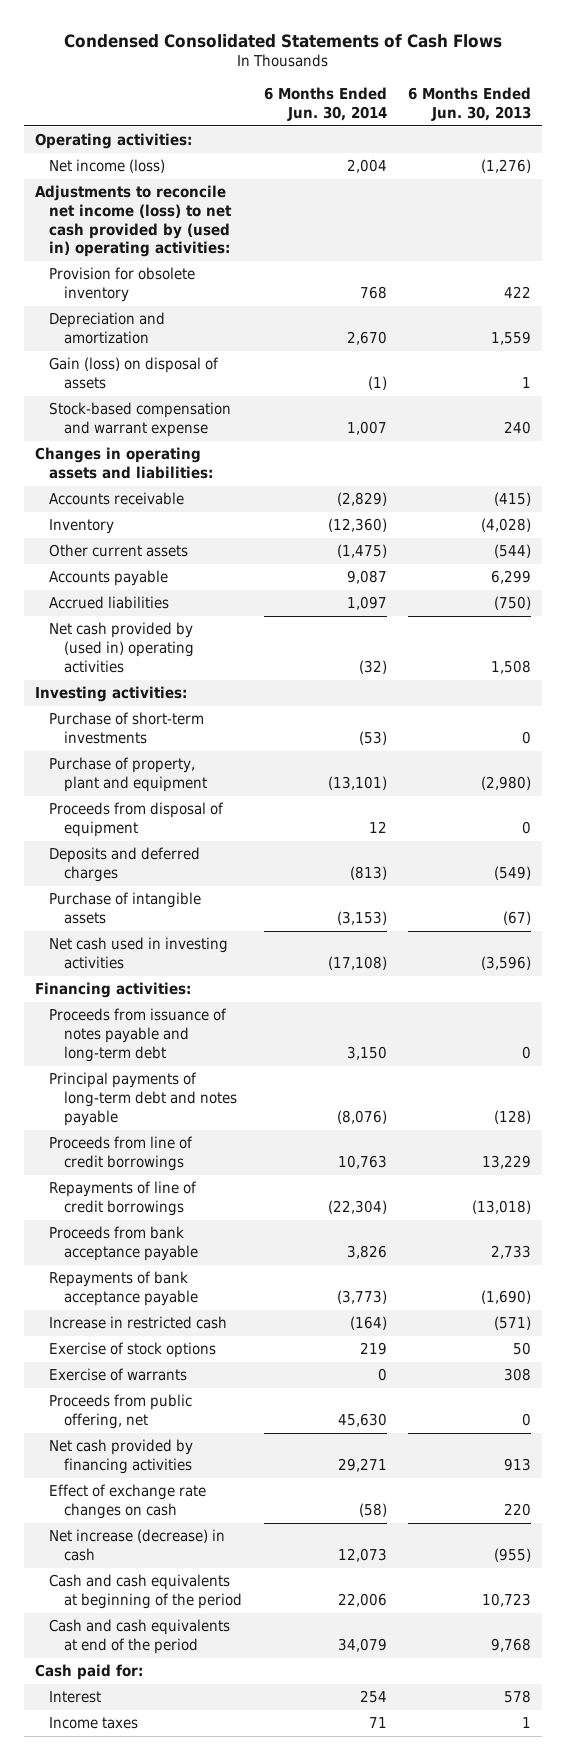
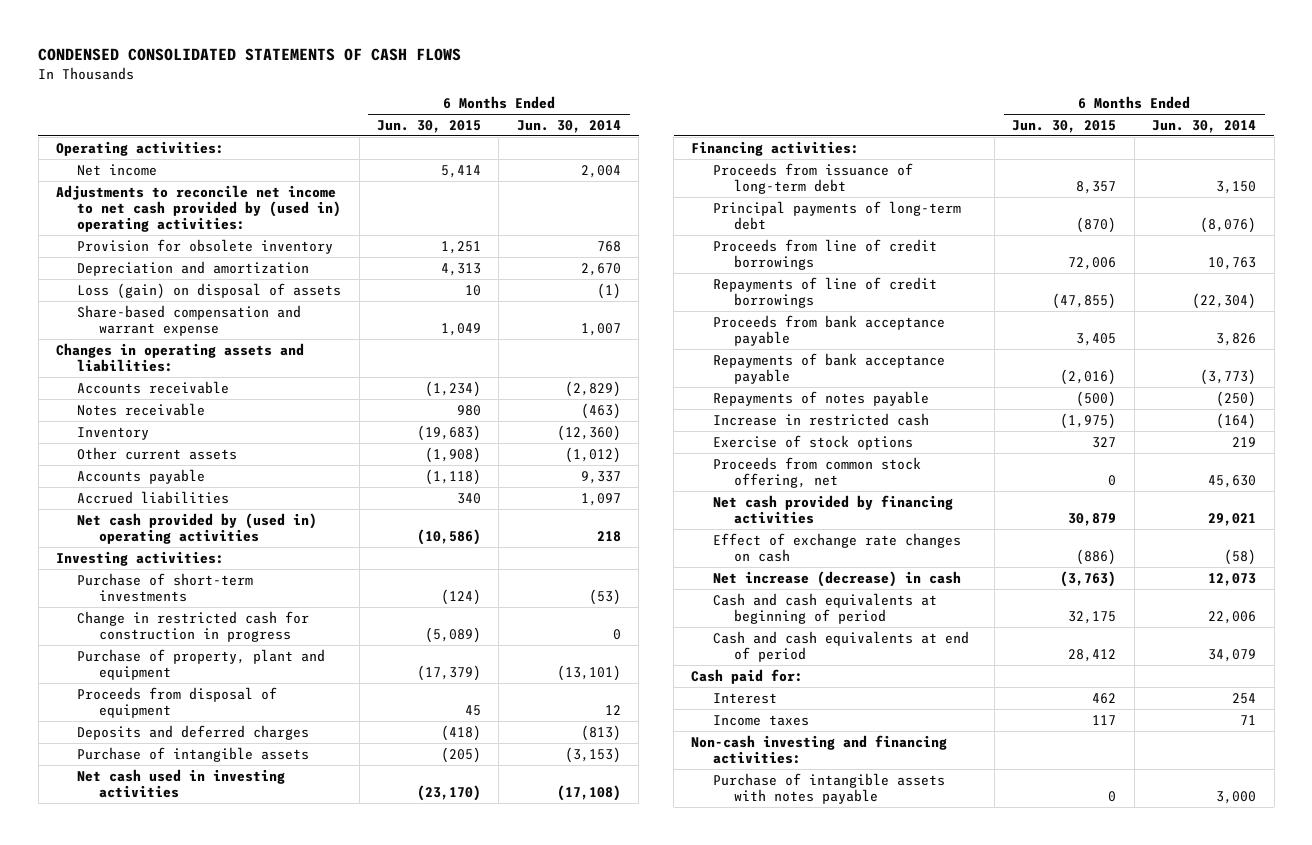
[64,33,503,48] Condensed Consolidated Statements of Cash Flows -> [38,47,462,61] CONDENSED CONSOLIDATED STATEMENTS OF CASH FLOWS
[408,87,532,121] 6 Months Ended Jun. 30, 2013 -> none
none -> [377,119,482,133] Jun. 30, 2015
[49,159,166,174] Net income (loss) -> [77,163,158,176] Net income
[34,185,233,258] Adjustments to reconcile net income (loss) to net cash provided by (used in) operating activities: -> [56,184,342,233] Adjustments to reconcile net income to net cash provided by (used in) operating activities:
[49,357,220,390] Gain (loss) on disposal of assets -> [77,282,342,299] Loss (gain) on disposal of assets
[49,402,232,438] Stock-based compensation and warrant expense -> [77,304,302,336] Share-based compensation and warrant expense
none -> [77,402,206,416] Notes receivable
[336,544,387,559] (1,475) -> [564,446,621,463] (1,012)
[346,570,387,585] 9,087 -> [580,470,621,484] 9,337
[358,659,387,674] (32) -> [596,530,621,542] 218
none -> [77,610,310,642] Change in restricted cash for construction in progress
[49,1008,228,1062] Proceeds from issuance of notes payable and long-term debt -> [712,162,913,194] Proceeds from issuance of long-term debt
[49,1072,238,1126] Principal payments of long-term debt and notes payable -> [712,200,961,230] Principal payments of long-term debt
none -> [712,390,929,406] Repayments of notes payable
[49,1368,188,1382] Exercise of warrants -> none
[49,1394,193,1430] Proceeds from public offering, net -> [712,456,921,488] Proceeds from common stock offering, net
[337,1458,387,1473] 29,271 -> [1208,512,1257,526] 29,021
[49,1574,243,1610] Cash and cash equivalents at beginning of the period -> [712,592,937,624] Cash and cash equivalents at beginning of period
[49,1619,231,1655] Cash and cash equivalents at end of the period -> [712,630,969,662] Cash and cash equivalents at end of period
none -> [691,734,948,764] Non-cash investing and financing activities:
none -> [712,772,945,804] Purchase of intangible assets with notes payable

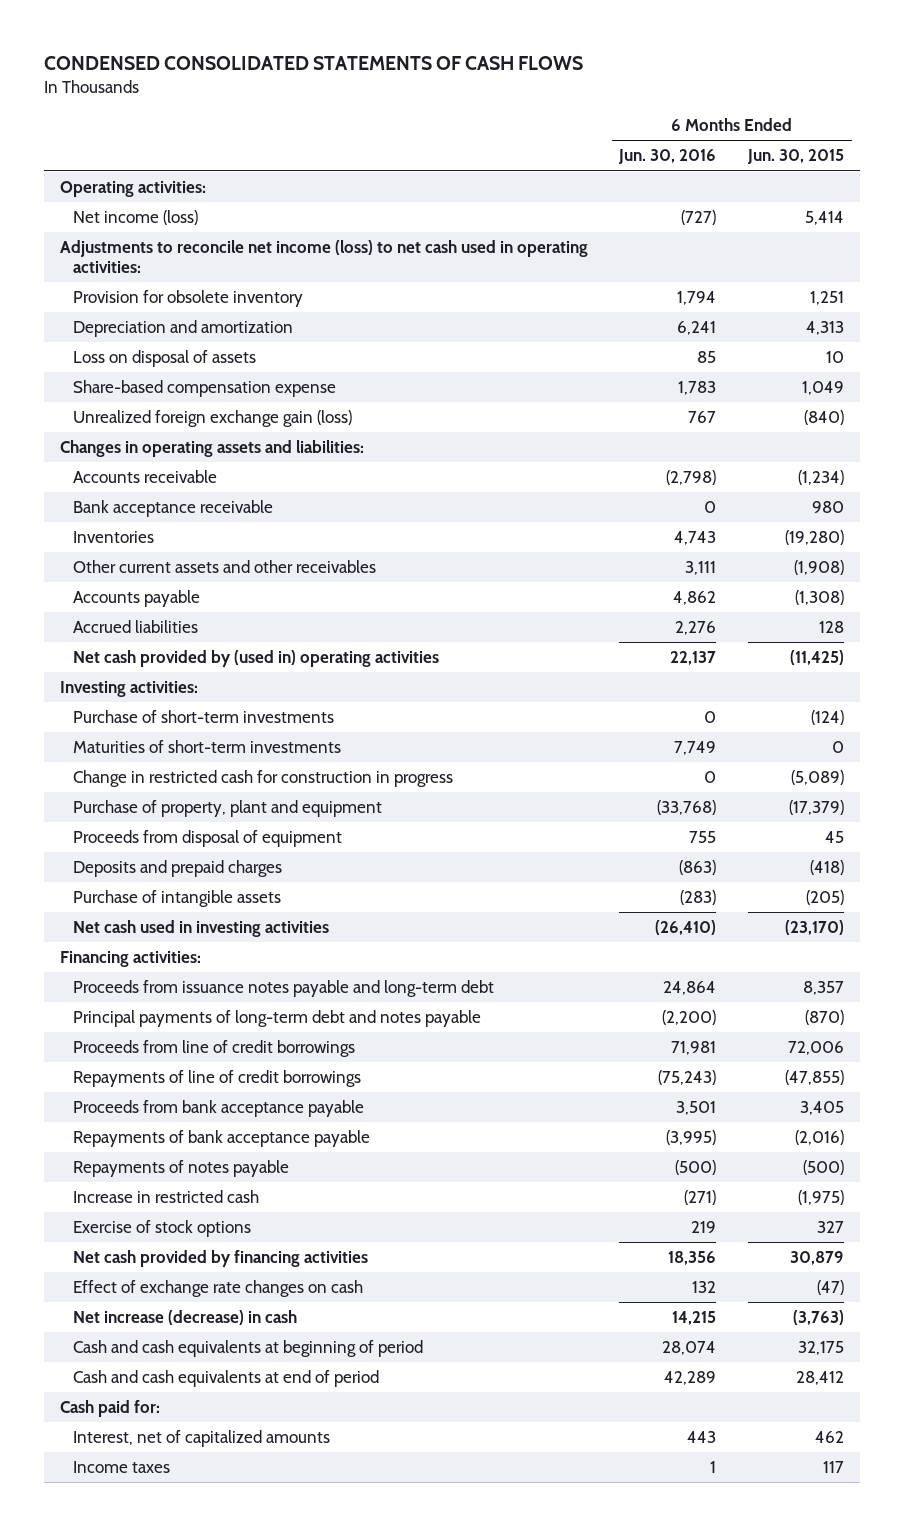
[516,119,621,133] Jun. 30, 2014 -> none
none -> [618,149,717,165] Jun. 30, 2016
[77,163,158,176] Net income -> [73,210,199,226] Net income (loss)
[56,184,342,233] Adjustments to reconcile net income to net cash provided by (used in) operating activities: -> [60,240,589,273] Adjustments to reconcile net income (loss) to net cash used in operating activities:
[77,282,342,299] Loss (gain) on disposal of assets -> [73,350,257,368] Loss on disposal of assets
[77,304,302,336] Share-based compensation and warrant expense -> [73,380,337,398] Share-based compensation expense
none -> [73,410,353,428] Unrealized foreign exchange gain (loss)
[77,402,206,416] Notes receivable -> none
[77,426,150,440] Inventory -> none
none -> [73,500,274,518] Bank acceptance receivable
none -> [73,531,155,544] Inventories
[77,446,238,460] Other current assets -> [73,560,377,574] Other current assets and other receivables
[425,468,482,485] (1,118) -> [794,590,844,606] (1,308)
[457,492,482,504] 340 -> [818,621,844,634] 128
[417,528,482,545] (10,586) -> [789,650,844,666] (11,425)
none -> [73,740,342,754] Maturities of short-term investments
[77,724,310,740] Deposits and deferred charges -> [73,860,283,878] Deposits and prepaid charges
[712,162,913,194] Proceeds from issuance of long-term debt -> [73,980,495,998] Proceeds from issuance notes payable and long-term debt
[712,200,961,230] Principal payments of long-term debt -> [73,1010,482,1028] Principal payments of long-term debt and notes payable
[712,456,921,488] Proceeds from common stock offering, net -> none
[1076,548,1117,565] (886) -> [816,1280,844,1296] (47)
[712,692,777,704] Interest -> [73,1430,331,1448] Interest, net of capitalized amounts
[691,734,948,764] Non-cash investing and financing activities: -> none
[712,772,945,804] Purchase of intangible assets with notes payable -> none

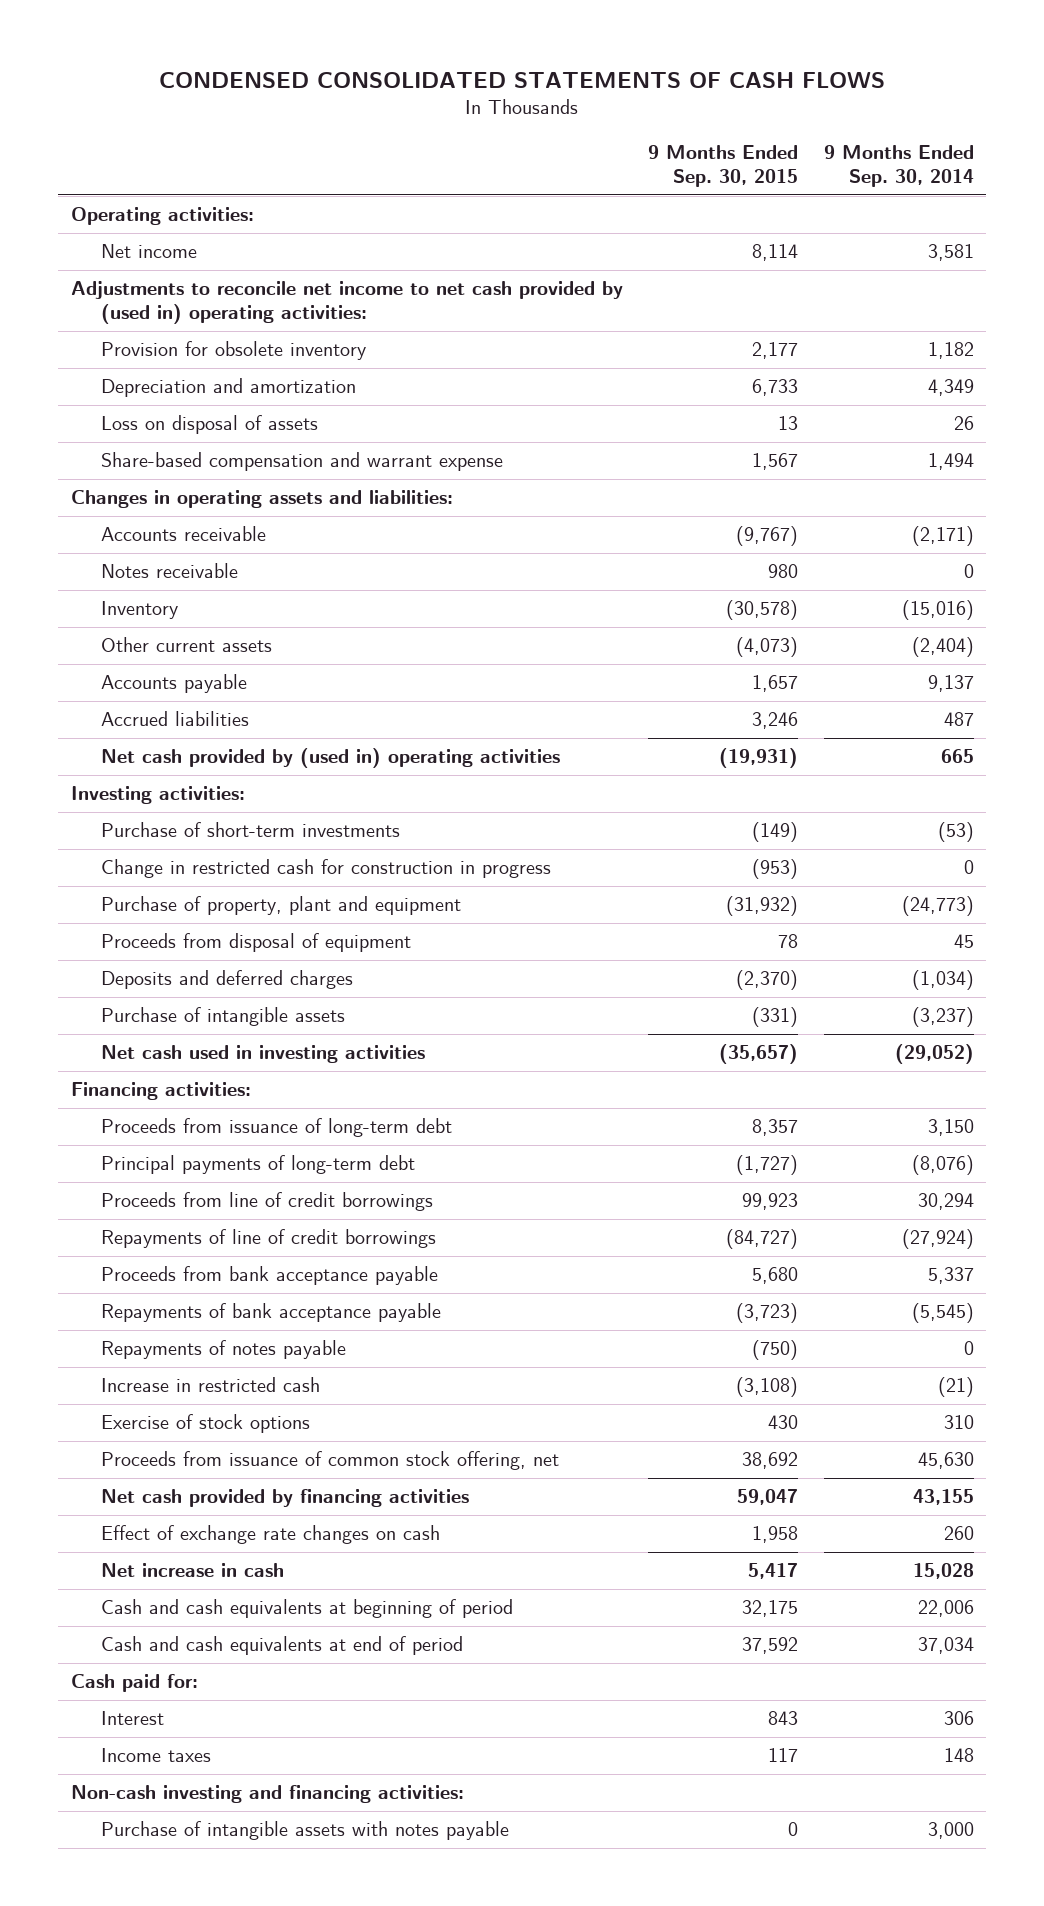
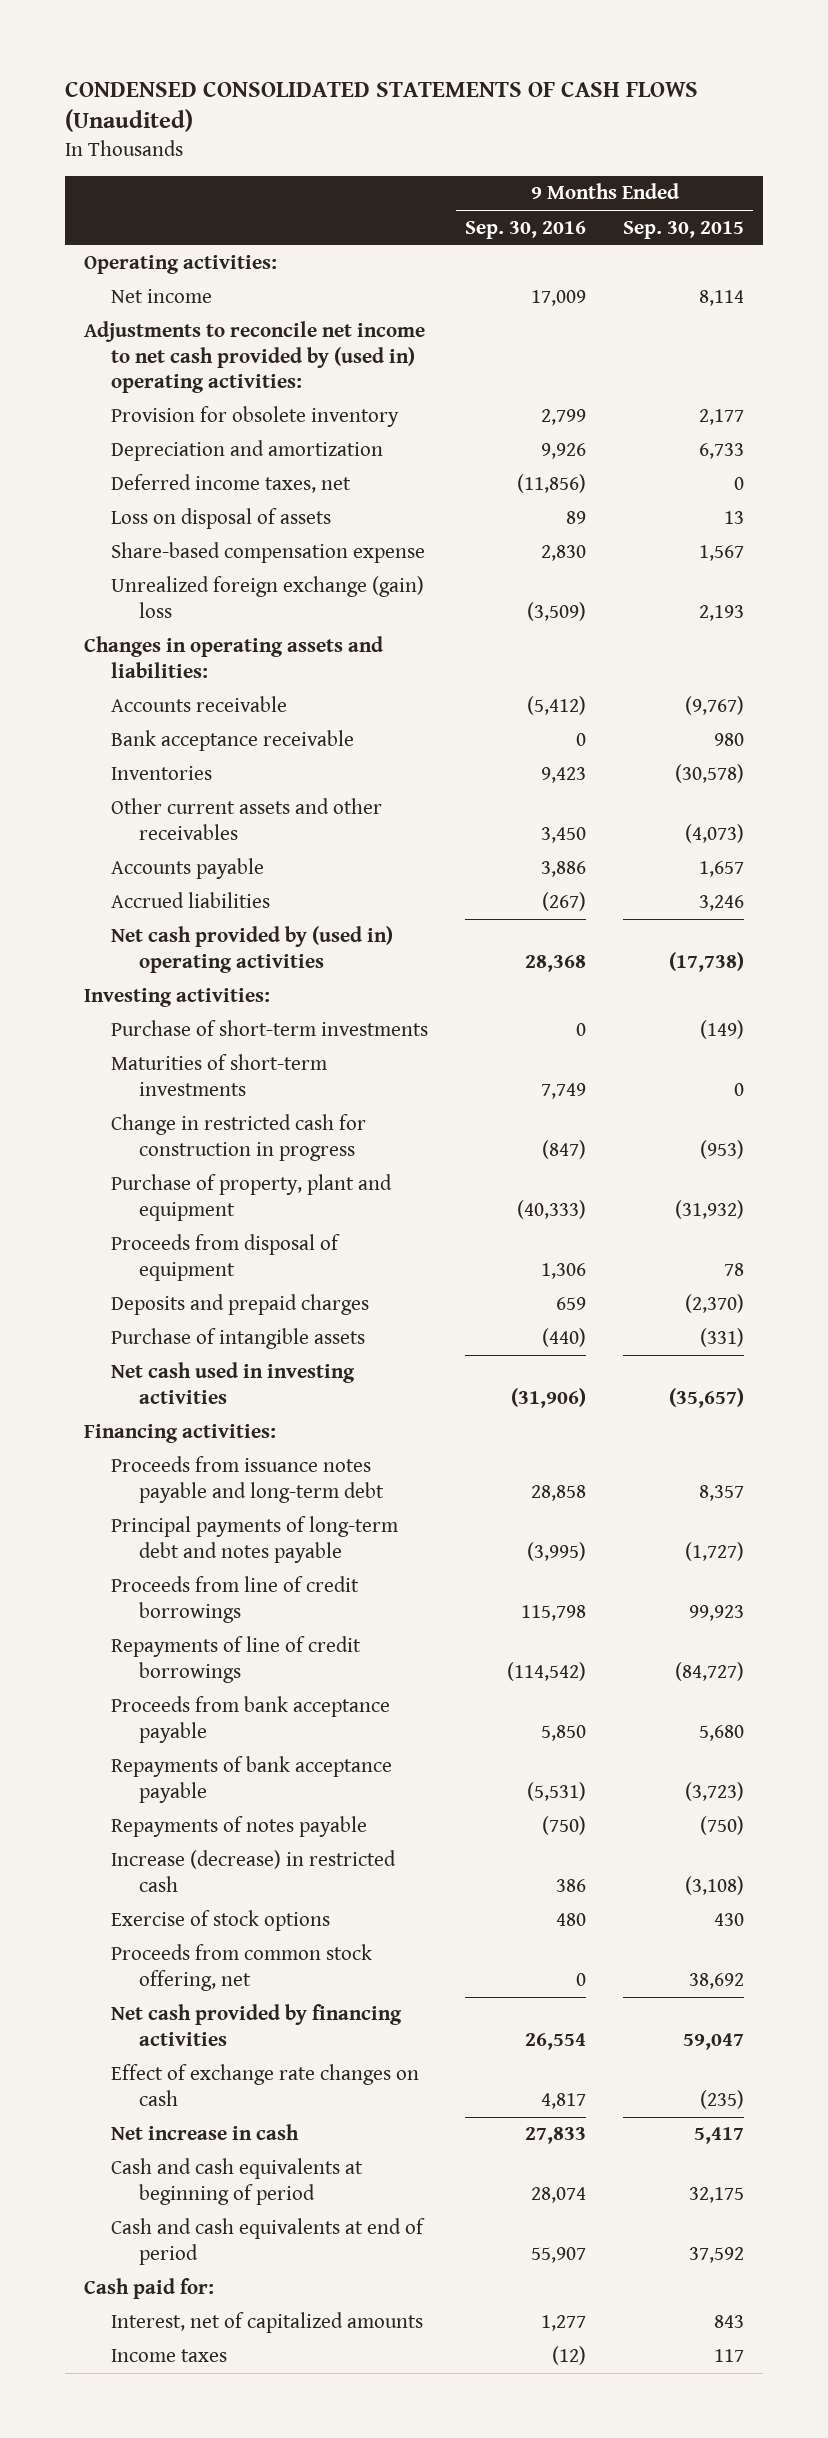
[159,72,886,89] CONDENSED CONSOLIDATED STATEMENTS OF CASH FLOWS -> [65,81,699,133] CONDENSED CONSOLIDATED STATEMENTS OF CASH FLOWS (Unaudited)
[823,145,974,188] 9 Months Ended Sep. 30, 2014 -> none
none -> [465,220,587,239] Sep. 30, 2016
none -> [111,474,352,494] Deferred income taxes, net
[100,452,503,472] Share-based compensation and warrant expense -> [111,542,426,564] Share-based compensation expense
none -> [111,576,425,618] Unrealized foreign exchange (gain) loss
[100,563,238,579] Notes receivable -> none
none -> [111,730,355,752] Bank acceptance receivable
[100,601,178,620] Inventory -> [111,766,213,781] Inventories
[100,637,272,653] Other current assets -> [111,798,383,840] Other current assets and other receivables
[719,748,799,769] (19,931) -> [669,951,745,972] (17,738)
none -> [111,1054,328,1096] Maturities of short-term investments
[100,970,353,990] Deposits and deferred charges -> [111,1294,370,1316] Deposits and prepaid charges
[100,1118,452,1138] Proceeds from issuance of long-term debt -> [111,1456,385,1503] Proceeds from issuance notes payable and long-term debt
[100,1155,415,1175] Principal payments of long-term debt -> [111,1516,399,1563] Principal payments of long-term debt and notes payable
[100,1377,320,1393] Increase in restricted cash -> [111,1850,397,1892] Increase (decrease) in restricted cash
[100,1451,559,1471] Proceeds from issuance of common stock offering, net -> [111,1944,373,1991] Proceeds from common stock offering, net
[752,1526,799,1544] 1,958 -> [700,2089,745,2109] (235)
[100,1711,164,1726] Interest -> [111,2312,424,2334] Interest, net of capitalized amounts
[70,1785,464,1804] Non-cash investing and financing activities: -> none
[100,1821,509,1841] Purchase of intangible assets with notes payable -> none

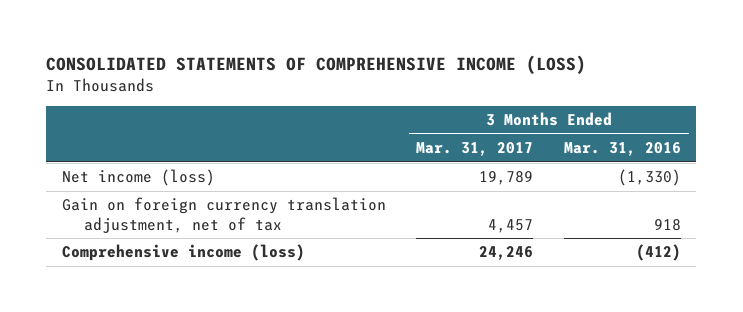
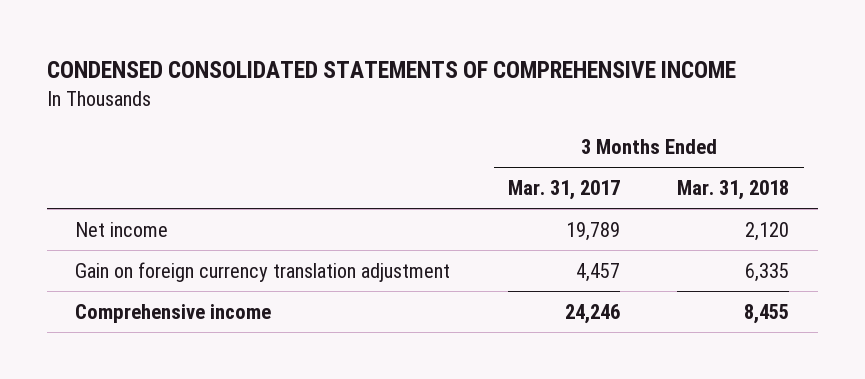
[46,55,587,75] CONSOLIDATED STATEMENTS OF COMPREHENSIVE INCOME (LOSS) -> [46,61,736,79] CONDENSED CONSOLIDATED STATEMENTS OF COMPREHENSIVE INCOME
[564,142,682,157] Mar. 31, 2016 -> none
none -> [677,179,790,200] Mar. 31, 2018
[61,169,215,187] Net income (loss) -> [75,221,169,237] Net income
[61,197,386,233] Gain on foreign currency translation adjustment, net of tax -> [75,261,451,282] Gain on foreign currency translation adjustment
[61,244,305,262] Comprehensive income (loss) -> [75,303,272,323] Comprehensive income

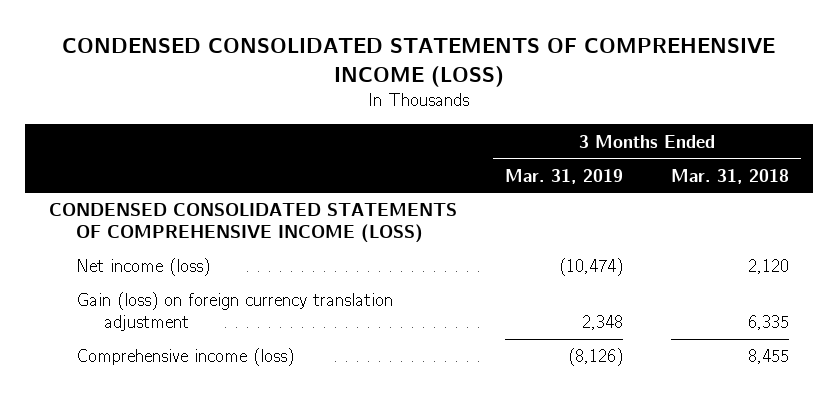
[46,61,736,79] CONDENSED CONSOLIDATED STATEMENTS OF COMPREHENSIVE INCOME -> [62,38,776,87] CONDENSED CONSOLIDATED STATEMENTS OF COMPREHENSIVE INCOME (LOSS)
[507,179,620,200] Mar. 31, 2017 -> none
none -> [505,168,624,184] Mar. 31, 2019
none -> [49,203,458,244] CONDENSED CONSOLIDATED STATEMENTS OF COMPREHENSIVE INCOME (LOSS)
[75,221,169,237] Net income -> [76,258,211,277] Net income (loss)
[75,261,451,282] Gain on foreign currency translation adjustment -> [76,292,394,332] Gain (loss) on foreign currency translation adjustment
[75,303,272,323] Comprehensive income -> [76,348,295,367] Comprehensive income (loss)

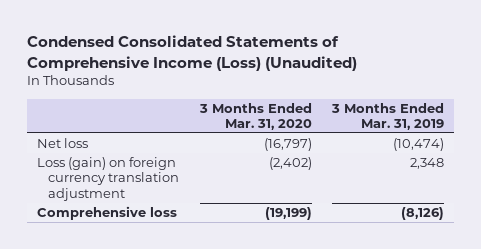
[62,38,776,87] CONDENSED CONSOLIDATED STATEMENTS OF COMPREHENSIVE INCOME (LOSS) -> [27,35,358,71] Condensed Consolidated Statements of Comprehensive Income (Loss) (Unaudited)
[671,168,790,184] Mar. 31, 2018 -> none
none -> [198,102,312,130] 3 Months Ended Mar. 31, 2020
[49,203,458,244] CONDENSED CONSOLIDATED STATEMENTS OF COMPREHENSIVE INCOME (LOSS) -> none
[76,258,211,277] Net income (loss) -> [37,138,89,149] Net loss
[76,292,394,332] Gain (loss) on foreign currency translation adjustment -> [37,157,180,201] Loss (gain) on foreign currency translation adjustment
[76,348,295,367] Comprehensive income (loss) -> [37,206,178,221] Comprehensive loss

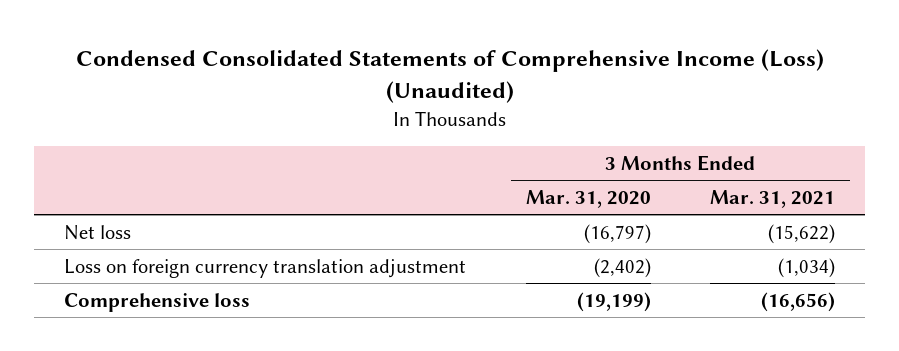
[330,102,444,130] 3 Months Ended Mar. 31, 2019 -> none
none -> [710,190,836,209] Mar. 31, 2021
[37,157,180,201] Loss (gain) on foreign currency translation adjustment -> [64,258,467,278] Loss on foreign currency translation adjustment

